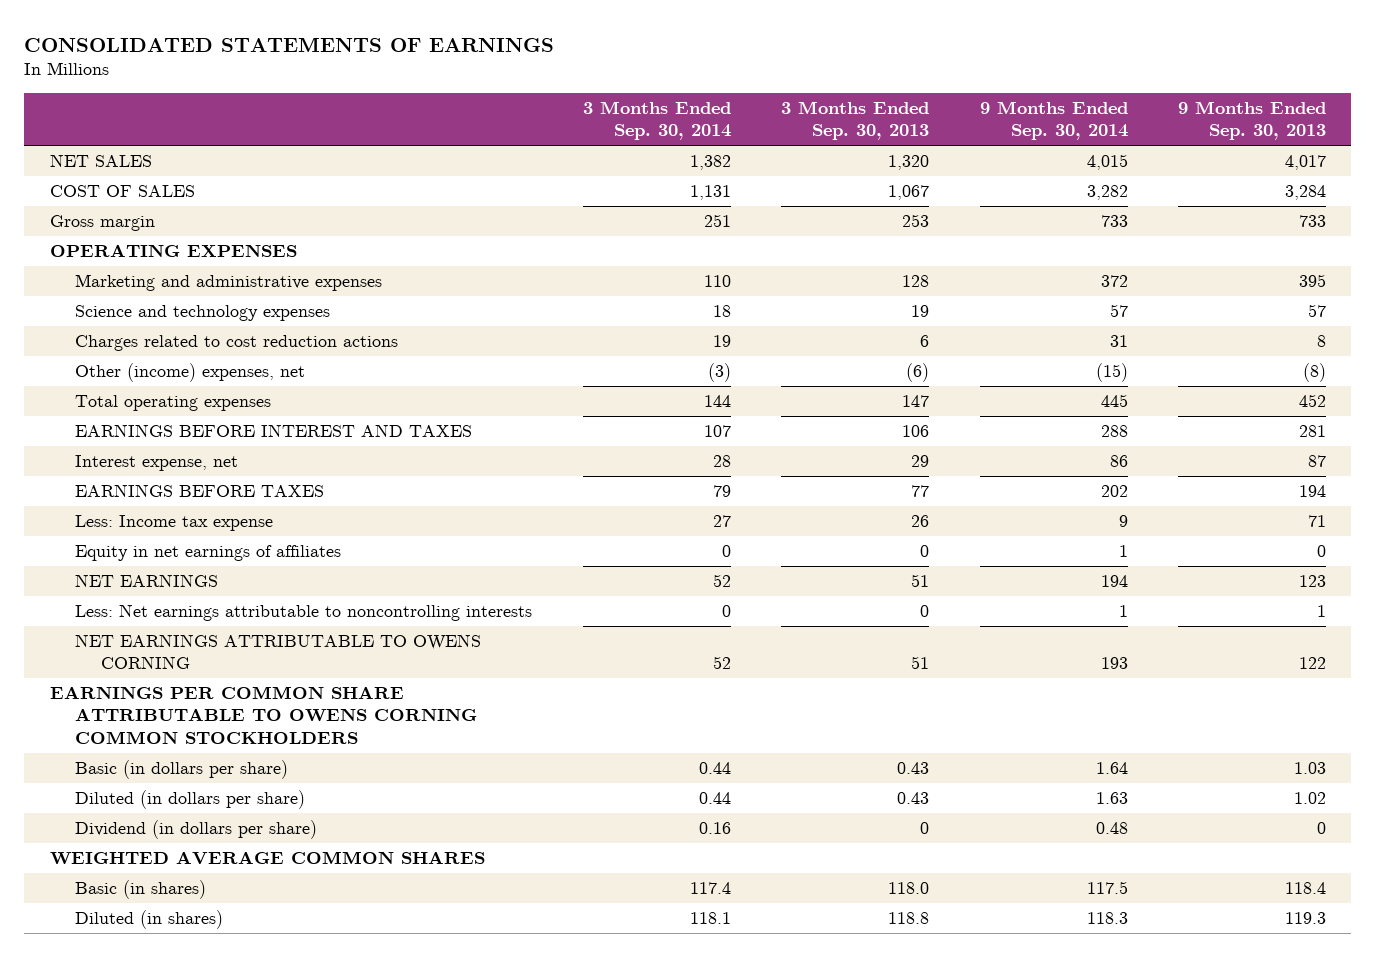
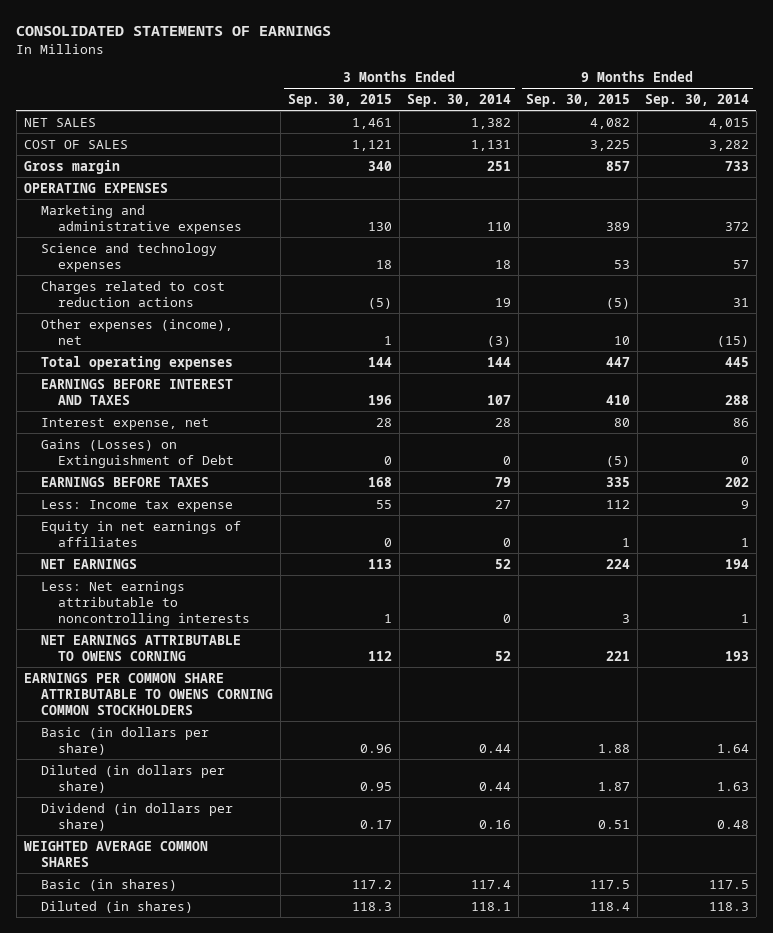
[781,100,930,141] 3 Months Ended Sep. 30, 2013 -> none
[1178,100,1327,141] 9 Months Ended Sep. 30, 2013 -> none
none -> [287,93,392,107] Sep. 30, 2015
none -> [525,93,630,107] Sep. 30, 2015
[75,363,306,383] Other (income) expenses, net -> [40,318,233,345] Other expenses (income), net
none -> [40,438,234,468] Gains (Losses) on Extinguishment of Debt

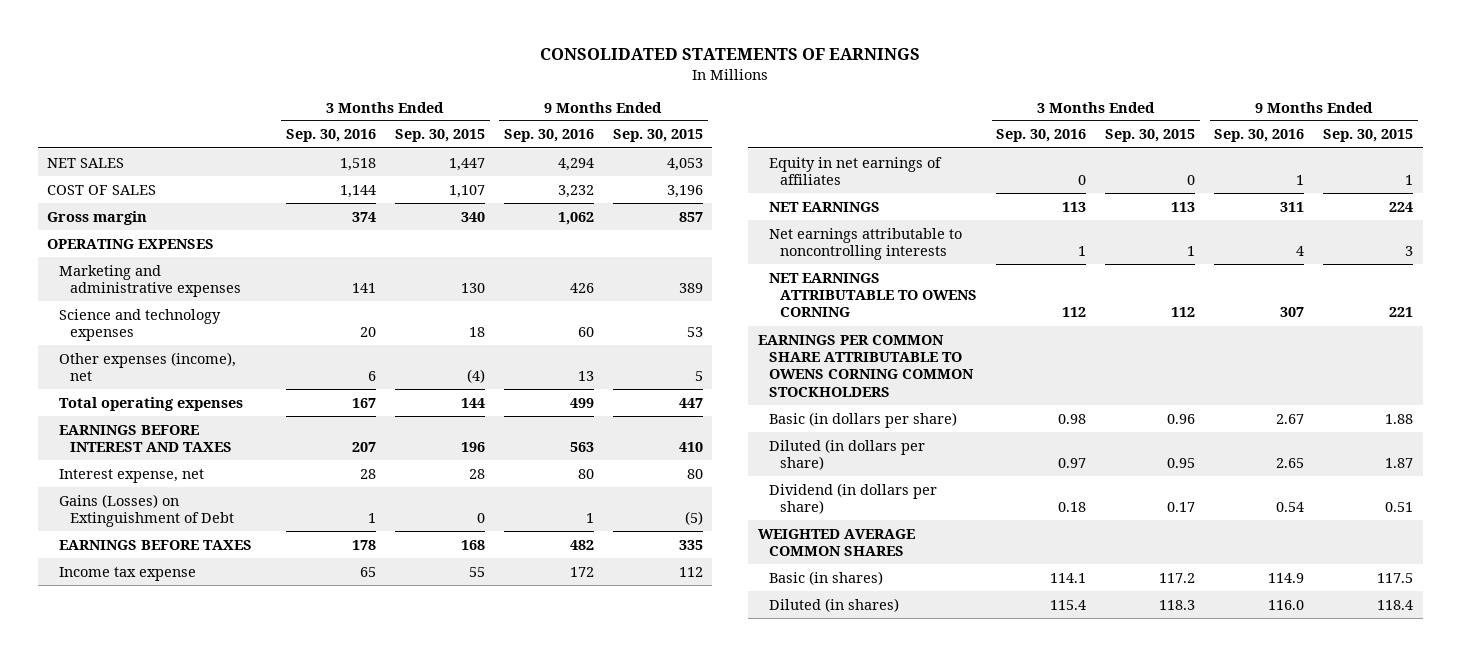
[406,93,511,107] Sep. 30, 2014 -> none
[644,93,749,107] Sep. 30, 2014 -> none
none -> [285,129,376,143] Sep. 30, 2016
none -> [503,129,594,143] Sep. 30, 2016
[351,117,392,129] 1,461 -> [448,157,485,171] 1,447
[589,117,630,129] 4,082 -> [666,157,703,171] 4,053
[351,139,392,151] 1,121 -> [448,184,485,198] 1,107
[589,139,630,151] 3,225 -> [666,184,703,198] 3,196
[40,280,225,307] Charges related to cost reduction actions -> none
[383,335,392,345] 1 -> [466,368,485,383] (4)
[613,335,630,345] 10 -> [694,370,703,381] 5
[40,499,233,512] Less: Income tax expense -> [58,566,196,581] Income tax expense
[40,580,250,627] Less: Net earnings attributable to noncontrolling interests -> [769,227,963,260] Net earnings attributable to noncontrolling interests

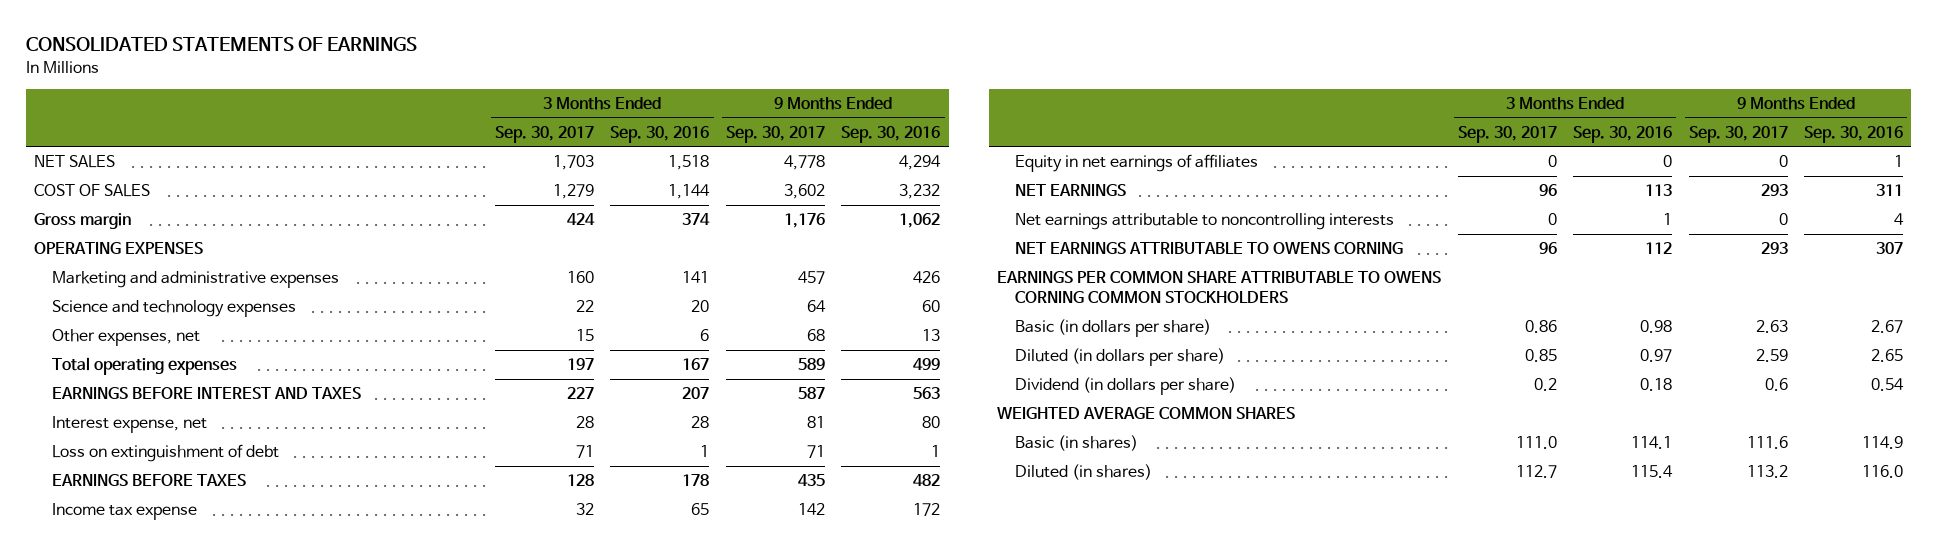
[394,129,485,143] Sep. 30, 2015 -> none
[612,129,703,143] Sep. 30, 2015 -> none
none -> [494,125,594,143] Sep. 30, 2017
none -> [725,125,825,143] Sep. 30, 2017
[58,351,236,381] Other expenses (income), net -> [52,329,201,347] Other expenses, net
[58,493,234,527] Gains (Losses) on Extinguishment of Debt -> [52,444,280,463] Loss on extinguishment of debt

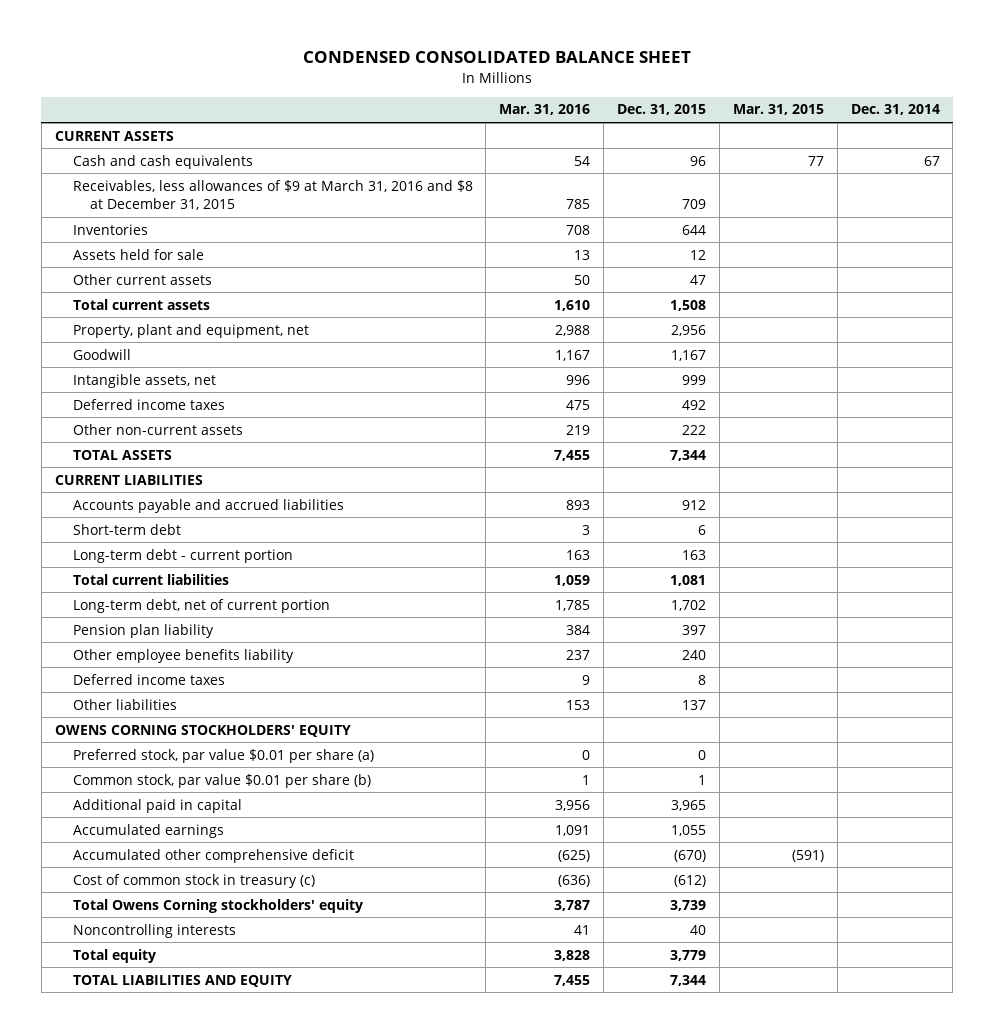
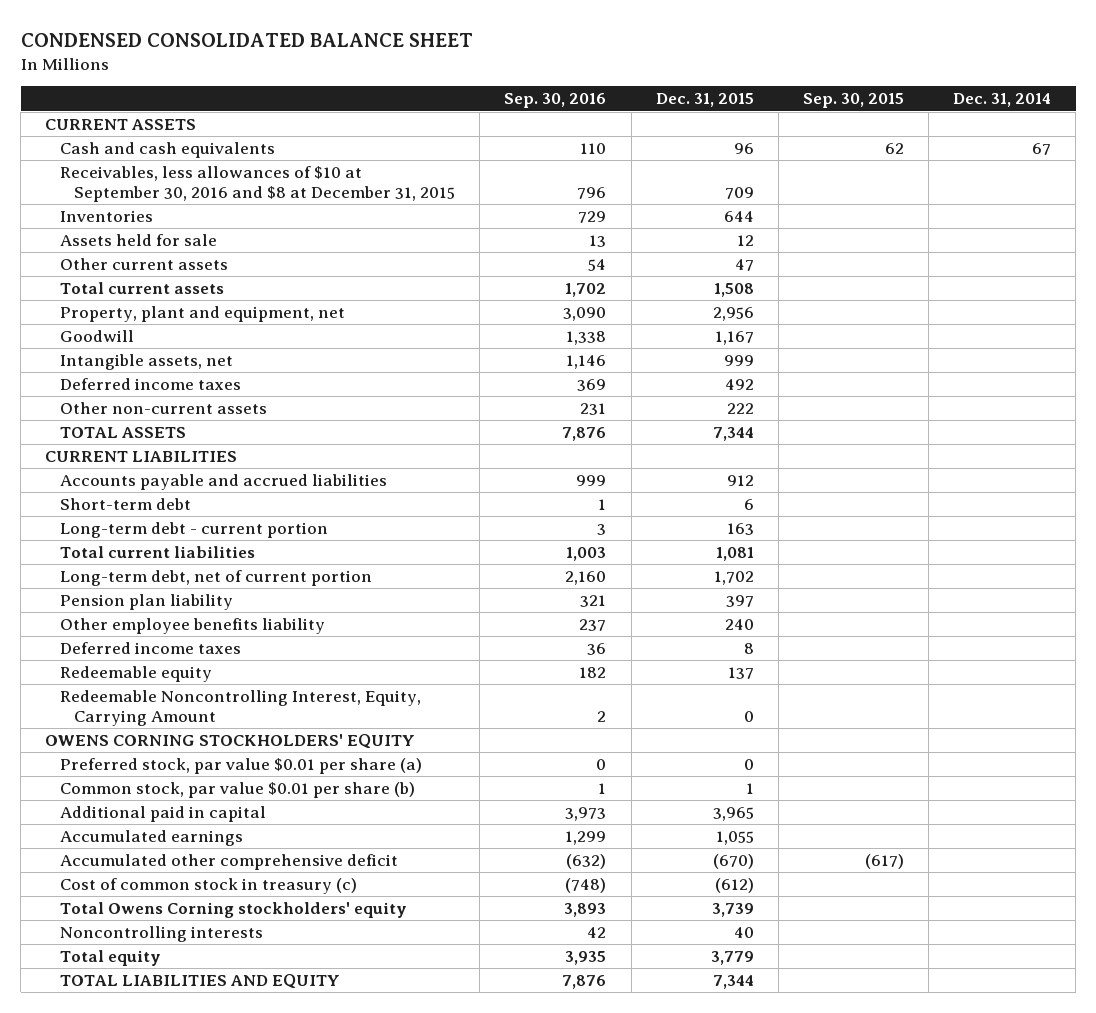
[499,104,591,116] Mar. 31, 2016 -> none
[732,104,824,116] Mar. 31, 2015 -> none
none -> [504,93,607,109] Sep. 30, 2016
none -> [802,93,904,109] Sep. 30, 2015
[72,179,473,211] Receivables, less allowances of $9 at March 31, 2016 and $8 at December 31, 2015 -> [59,166,456,202] Receivables, less allowances of $10 at September 30, 2016 and $8 at December 31, 2015
[72,698,177,710] Other liabilities -> [59,666,212,683] Redeemable equity
none -> [59,690,421,726] Redeemable Noncontrolling Interest, Equity, Carrying Amount

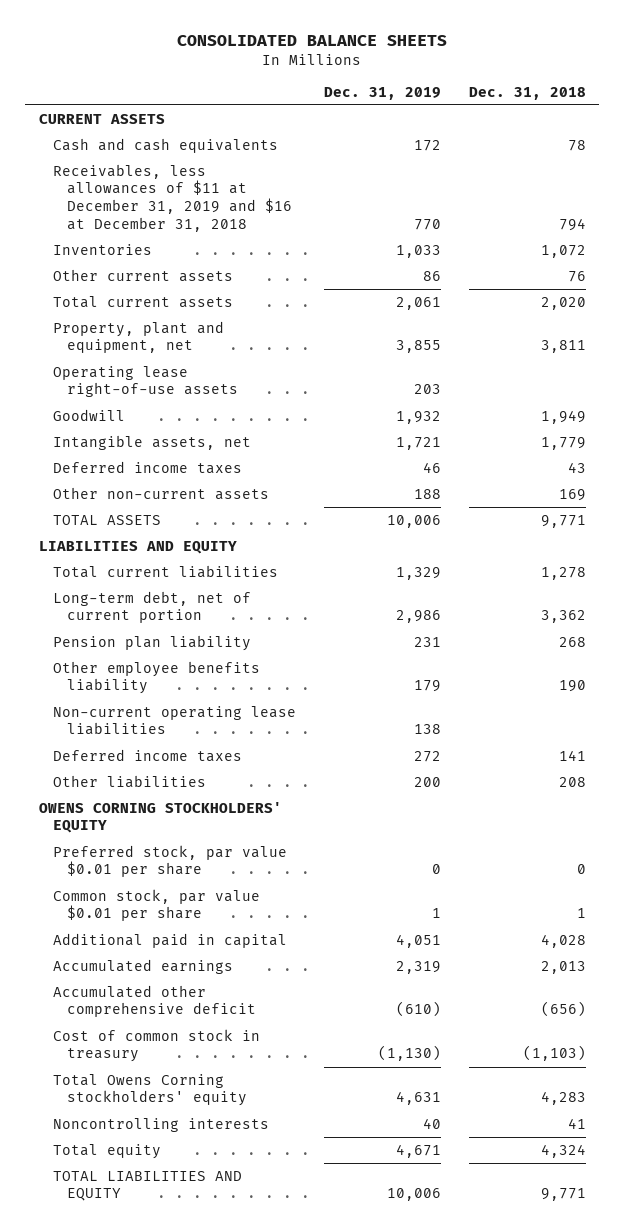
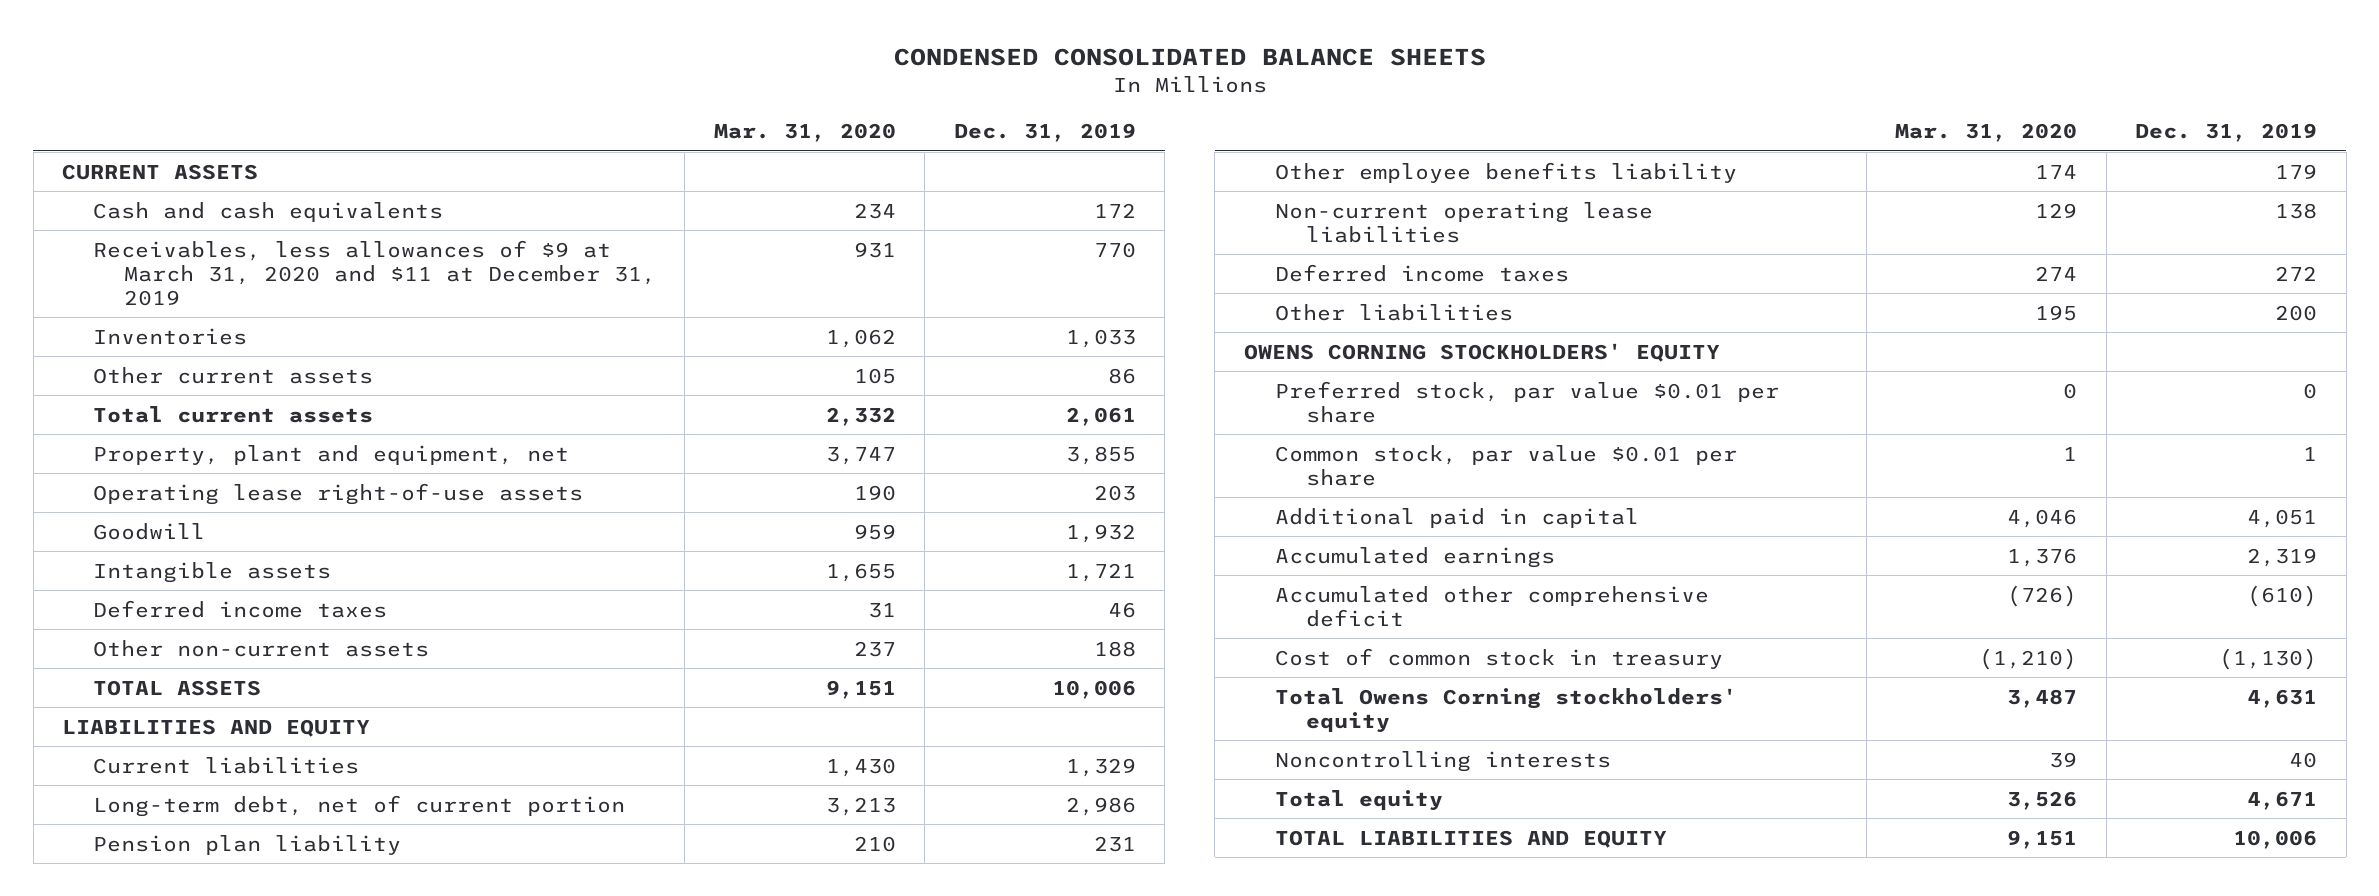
[177,35,448,47] CONSOLIDATED BALANCE SHEETS -> [893,47,1486,66] CONDENSED CONSOLIDATED BALANCE SHEETS
[468,86,586,100] Dec. 31, 2018 -> none
none -> [713,123,896,143] Mar. 31, 2020
[52,163,292,232] Receivables, less allowances of $11 at December 31, 2019 and $16 at December 31, 2018 -> [93,239,657,306] Receivables, less allowances of $9 at March 31, 2020 and $11 at December 31, 2019
[52,434,251,450] Intangible assets, net -> [93,561,332,583] Intangible assets
[52,564,278,578] Total current liabilities -> [93,756,360,774] Current liabilities

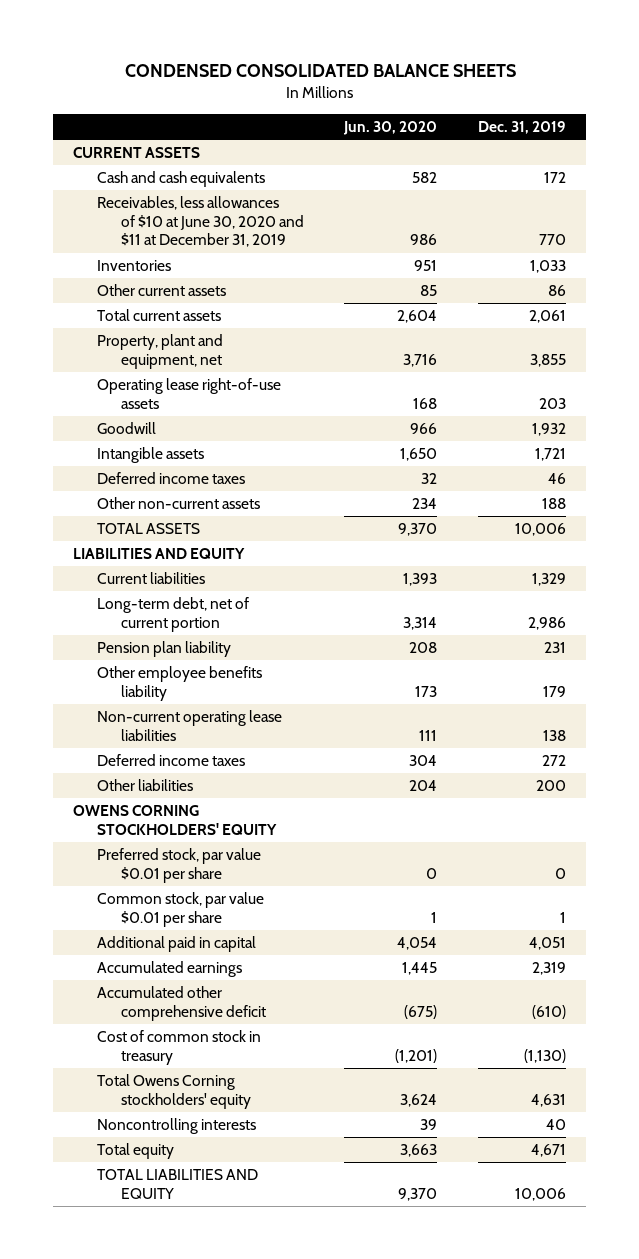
[713,123,896,143] Mar. 31, 2020 -> none
none -> [343,120,438,135] Jun. 30, 2020
[93,239,657,306] Receivables, less allowances of $9 at March 31, 2020 and $11 at December 31, 2019 -> [97,196,304,248] Receivables, less allowances of $10 at June 30, 2020 and $11 at December 31, 2019

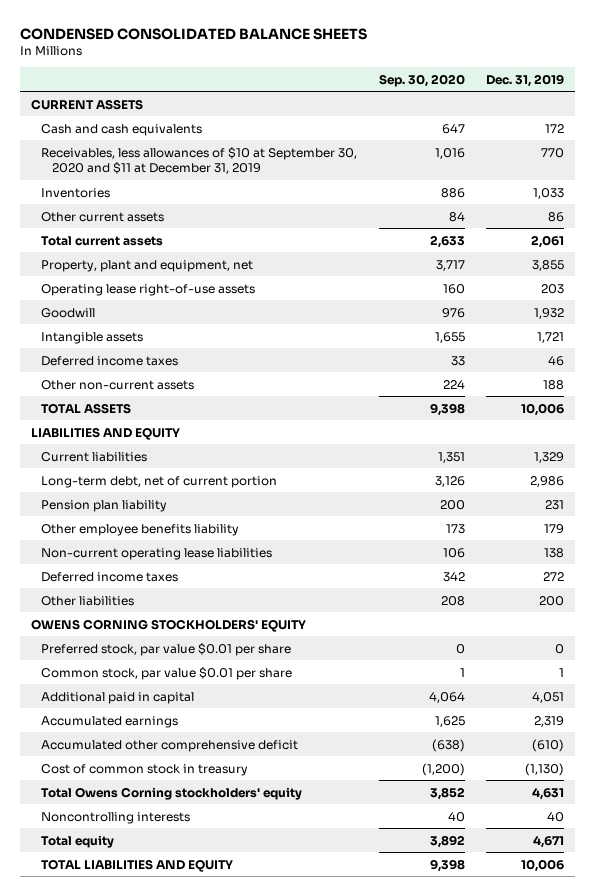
[343,120,438,135] Jun. 30, 2020 -> none
none -> [378,73,465,87] Sep. 30, 2020
[97,196,304,248] Receivables, less allowances of $10 at June 30, 2020 and $11 at December 31, 2019 -> [41,146,358,175] Receivables, less allowances of $10 at September 30, 2020 and $11 at December 31, 2019

